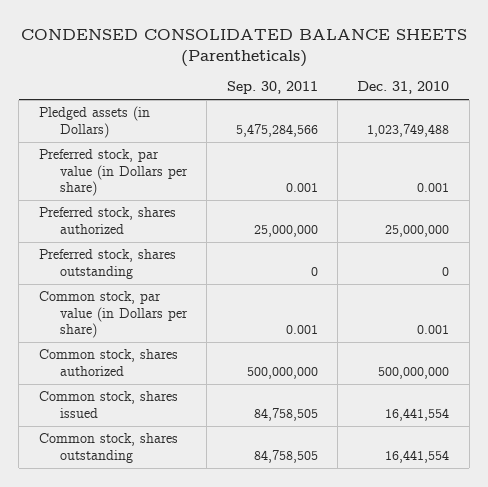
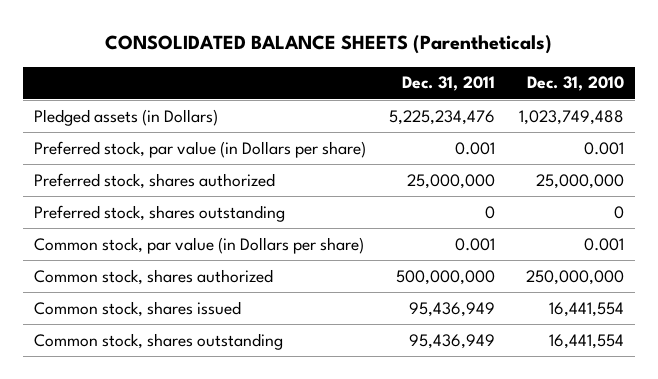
[21,28,468,67] CONDENSED CONSOLIDATED BALANCE SHEETS (Parentheticals) -> [104,35,552,55] CONSOLIDATED BALANCE SHEETS (Parentheticals)
[226,81,318,95] Sep. 30, 2011 -> none
none -> [402,76,496,92] Dec. 31, 2011
[378,366,450,379] 500,000,000 -> [525,269,624,285] 250,000,000

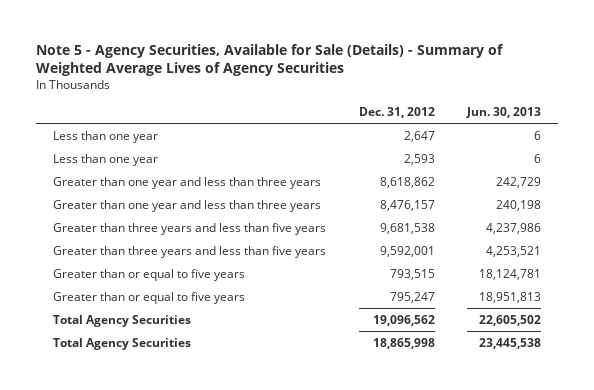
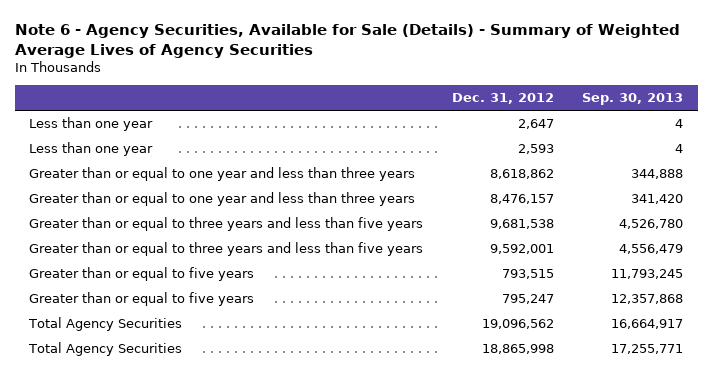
[36,43,505,77] Note 5 - Agency Securities, Available for Sale (Details) - Summary of Weighted Average Lives of Agency Securities -> [14,23,680,58] Note 6 - Agency Securities, Available for Sale (Details) - Summary of Weighted Average Lives of Agency Securities
[466,107,542,119] Jun. 30, 2013 -> none
none -> [582,93,684,106] Sep. 30, 2013
[52,176,321,189] Greater than one year and less than three years -> [29,167,416,182] Greater than or equal to one year and less than three years
[52,199,321,212] Greater than one year and less than three years -> [29,192,416,207] Greater than or equal to one year and less than three years
[52,222,326,235] Greater than three years and less than five years -> [29,217,424,232] Greater than or equal to three years and less than five years
[52,245,326,258] Greater than three years and less than five years -> [29,242,424,257] Greater than or equal to three years and less than five years

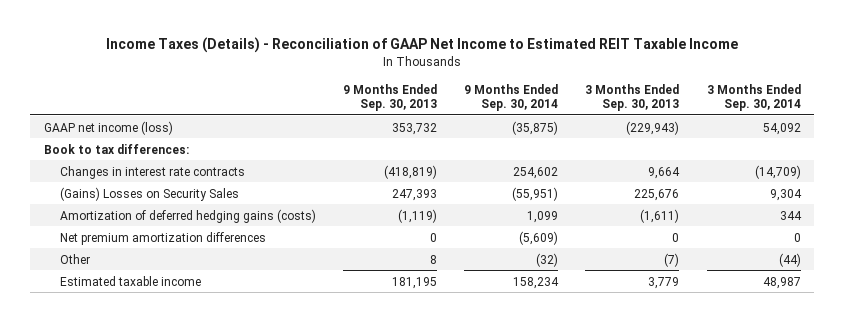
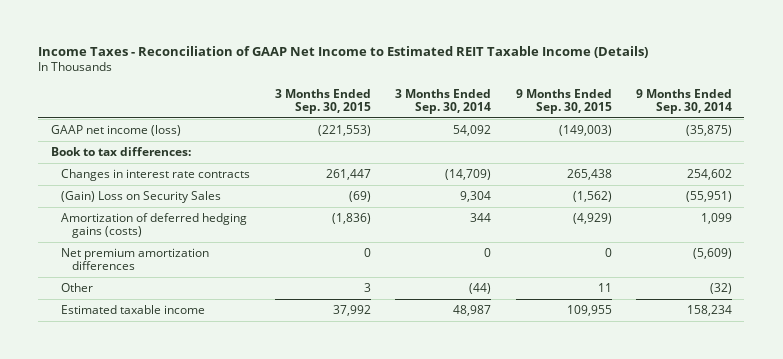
[106,37,739,54] Income Taxes (Details) - Reconciliation of GAAP Net Income to Estimated REIT Taxable Income -> [38,46,649,59] Income Taxes - Reconciliation of GAAP Net Income to Estimated REIT Taxable Income (Details)
[342,83,437,111] 9 Months Ended Sep. 30, 2013 -> none
[585,83,680,111] 3 Months Ended Sep. 30, 2013 -> none
none -> [274,88,371,115] 3 Months Ended Sep. 30, 2015
none -> [515,88,612,115] 9 Months Ended Sep. 30, 2015
[59,186,239,201] (Gains) Losses on Security Sales -> [61,190,222,203] (Gain) Loss on Security Sales

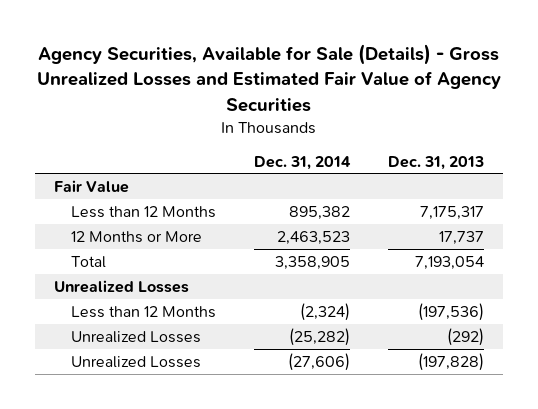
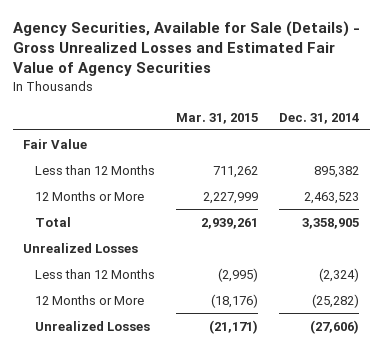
[387,155,484,170] Dec. 31, 2013 -> none
none -> [176,112,259,124] Mar. 31, 2015
[71,330,202,343] Unrealized Losses -> [35,294,145,305] 12 Months or More

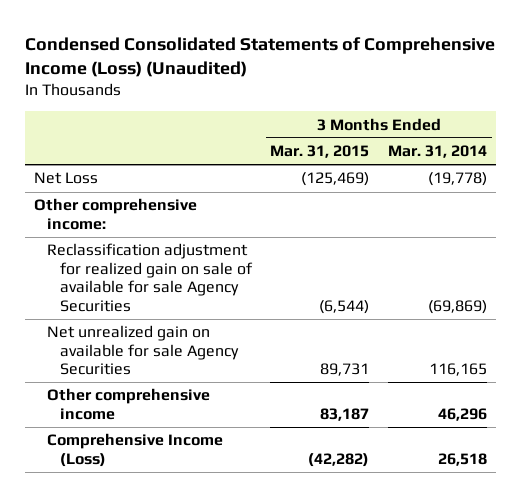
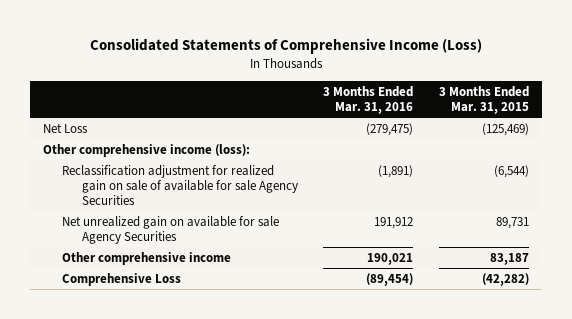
[25,36,496,78] Condensed Consolidated Statements of Comprehensive Income (Loss) (Unaudited) -> [90,38,483,55] Consolidated Statements of Comprehensive Income (Loss)
[388,145,488,159] Mar. 31, 2014 -> none
none -> [323,85,414,115] 3 Months Ended Mar. 31, 2016
[34,198,198,230] Other comprehensive income: -> [43,143,251,157] Other comprehensive income (loss):
[47,433,224,467] Comprehensive Income (Loss) -> [62,272,182,286] Comprehensive Loss

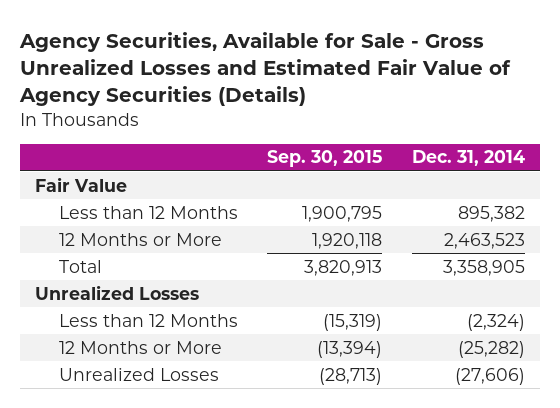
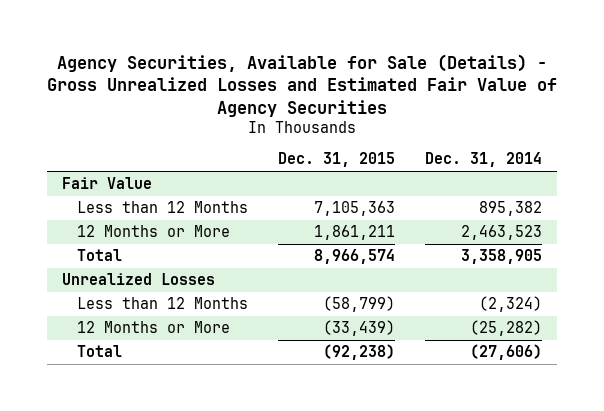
[19,31,512,107] Agency Securities, Available for Sale - Gross Unrealized Losses and Estimated Fair Value of Agency Securities (Details) -> [46,54,557,117] Agency Securities, Available for Sale (Details) - Gross Unrealized Losses and Estimated Fair Value of Agency Securities
[267,150,383,168] Sep. 30, 2015 -> none
none -> [277,152,395,168] Dec. 31, 2015
[58,367,219,381] Unrealized Losses -> [76,345,122,358] Total

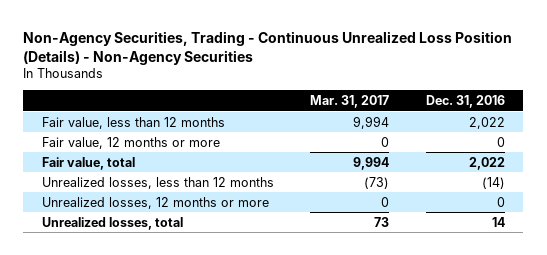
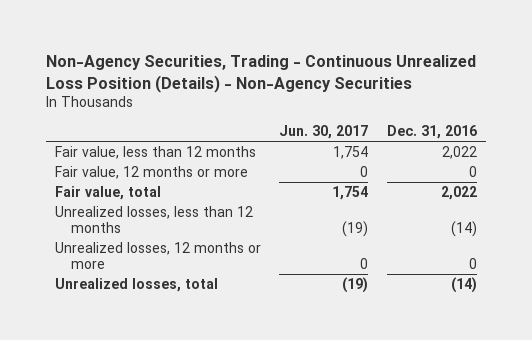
[310,94,390,108] Mar. 31, 2017 -> none
none -> [279,125,369,140] Jun. 30, 2017
[492,216,506,227] 14 -> [450,276,477,293] (14)

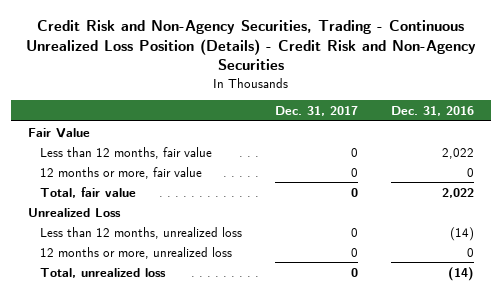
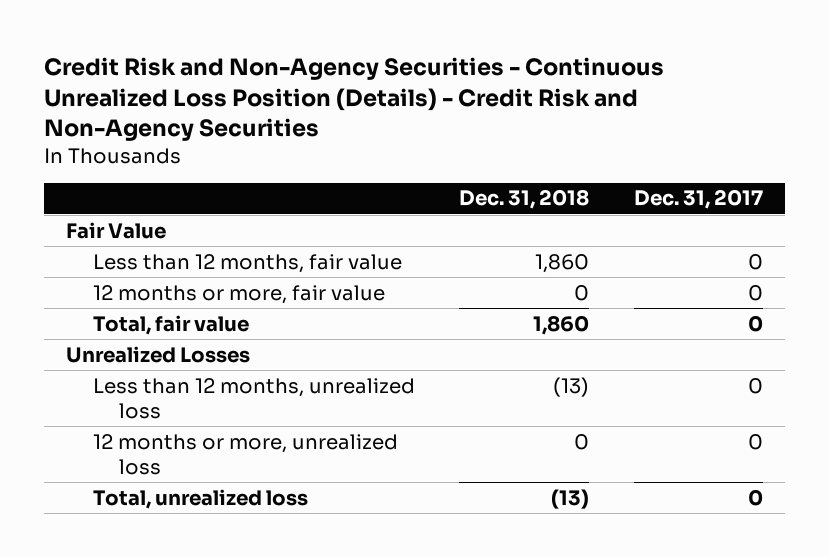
[25,19,476,71] Credit Risk and Non-Agency Securities, Trading - Continuous Unrealized Loss Position (Details) - Credit Risk and Non-Agency Securities -> [44,56,665,142] Credit Risk and Non-Agency Securities - Continuous Unrealized Loss Position (Details) - Credit Risk and Non-Agency Securities
[391,106,475,117] Dec. 31, 2016 -> none
none -> [459,189,590,210] Dec. 31, 2018
[27,207,121,217] Unrealized Loss -> [66,345,251,363] Unrealized Losses

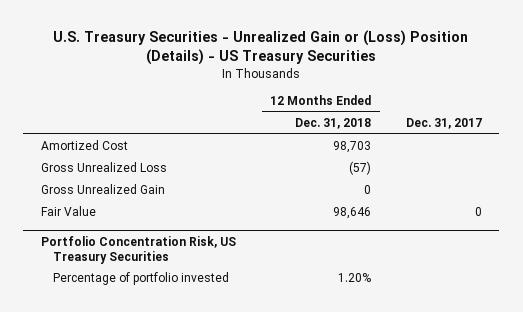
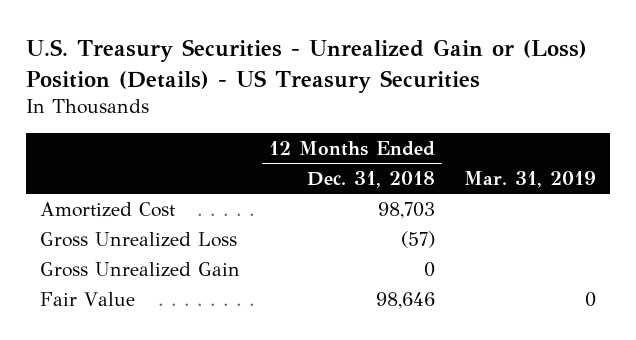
[405,118,482,130] Dec. 31, 2017 -> none
none -> [463,171,596,189] Mar. 31, 2019
[40,235,236,264] Portfolio Concentration Risk, US Treasury Securities -> none
[53,272,230,286] Percentage of portfolio invested -> none

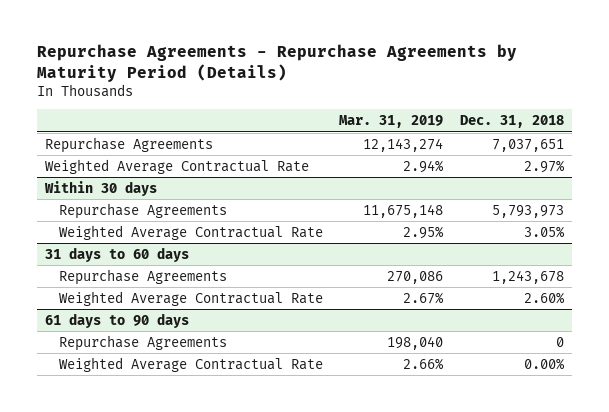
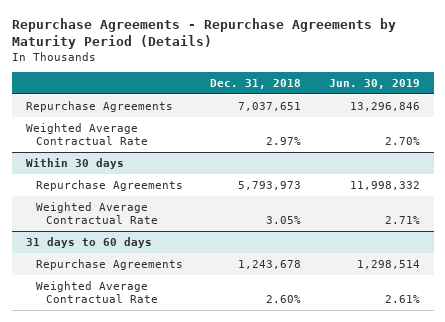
[339,115,444,129] Mar. 31, 2019 -> none
none -> [328,79,420,90] Jun. 30, 2019
[44,312,189,328] 61 days to 90 days -> none
[58,334,227,351] Repurchase Agreements -> none
[58,356,323,372] Weighted Average Contractual Rate -> none

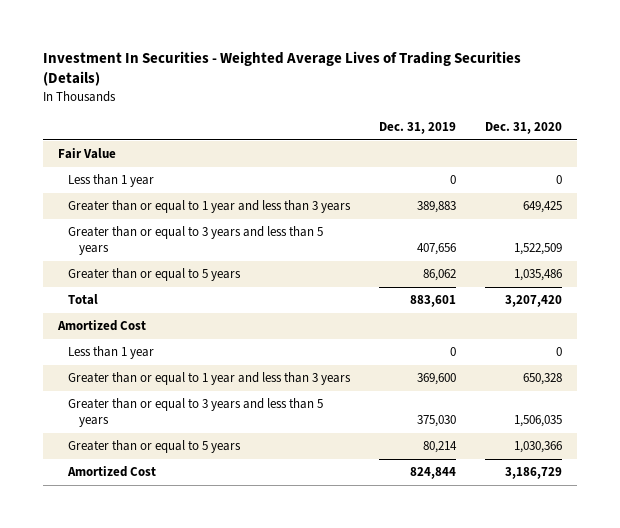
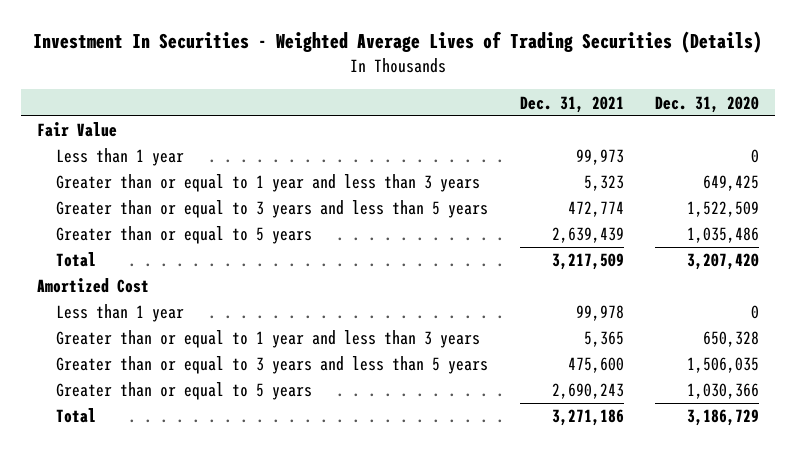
[379,122,457,135] Dec. 31, 2019 -> none
none -> [519,95,624,113] Dec. 31, 2021
[67,466,157,478] Amortized Cost -> [56,408,97,424] Total

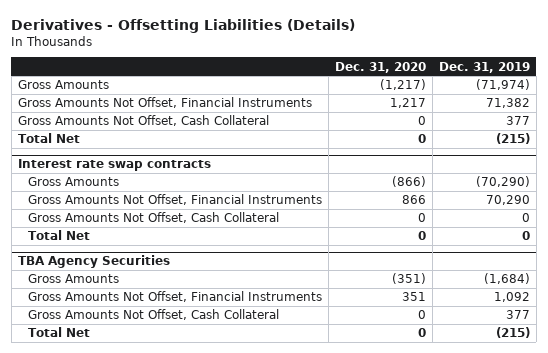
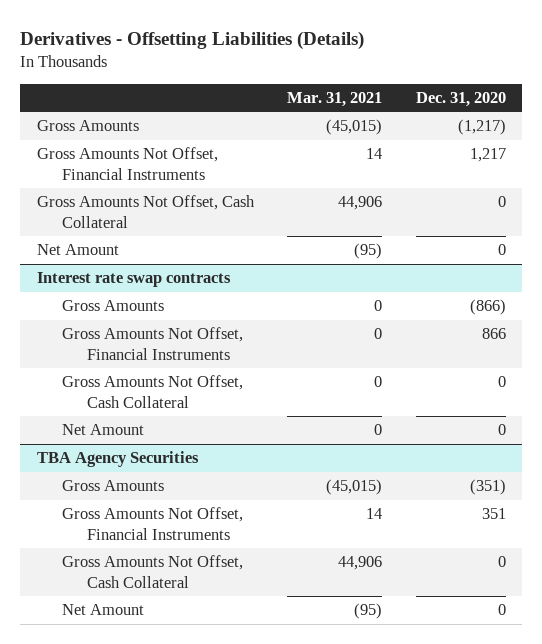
[438,61,530,73] Dec. 31, 2019 -> none
none -> [287,91,383,107] Mar. 31, 2021
[17,133,80,144] Total Net -> [36,244,119,256] Net Amount
[27,230,90,241] Total Net -> [61,424,144,436] Net Amount
[27,327,90,338] Total Net -> [61,604,144,616] Net Amount

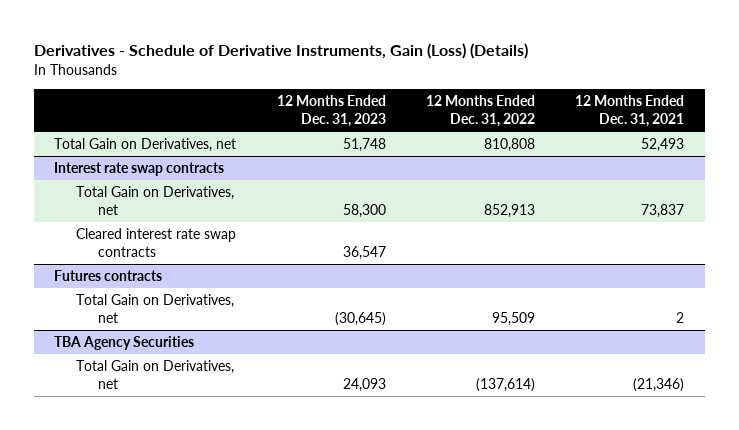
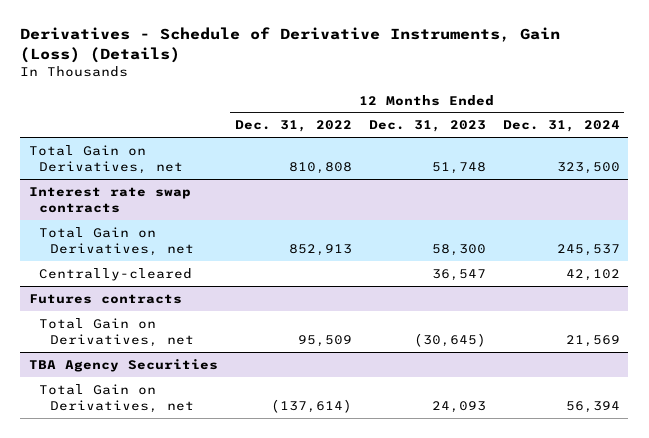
[575,95,685,128] 12 Months Ended Dec. 31, 2021 -> none
none -> [502,120,620,133] Dec. 31, 2024
[76,228,237,258] Cleared interest rate swap contracts -> [39,267,193,281] Centrally-cleared

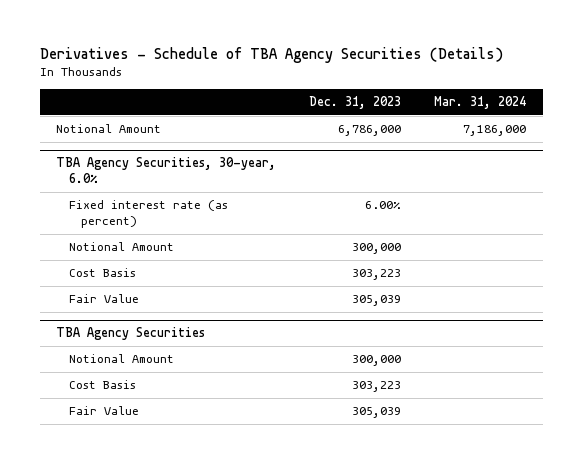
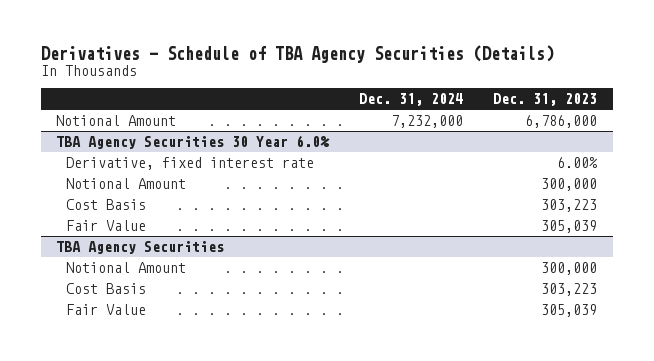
[434,95,527,109] Mar. 31, 2024 -> none
none -> [358,93,463,107] Dec. 31, 2024
[56,157,277,184] TBA Agency Securities, 30-year, 6.0% -> [56,134,331,149] TBA Agency Securities 30 Year 6.0%
[68,200,228,229] Fixed interest rate (as percent) -> [65,156,314,170] Derivative, fixed interest rate

